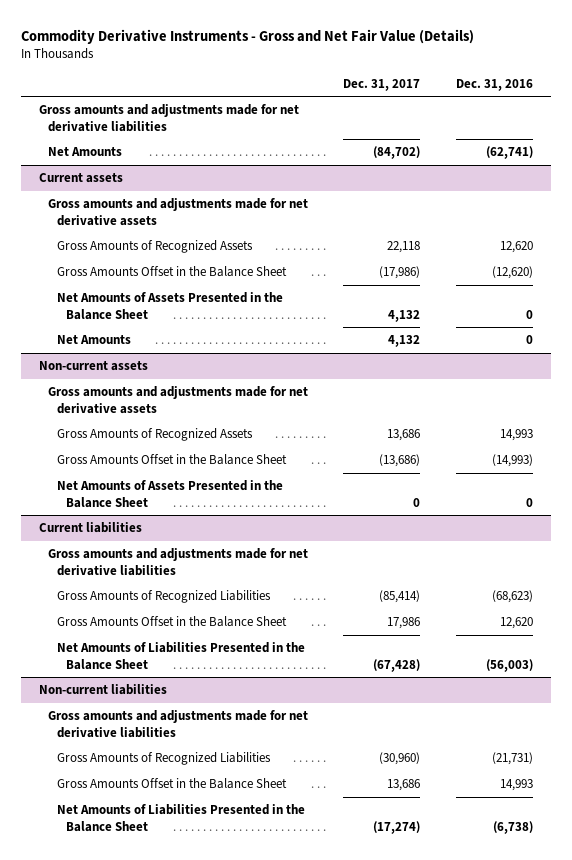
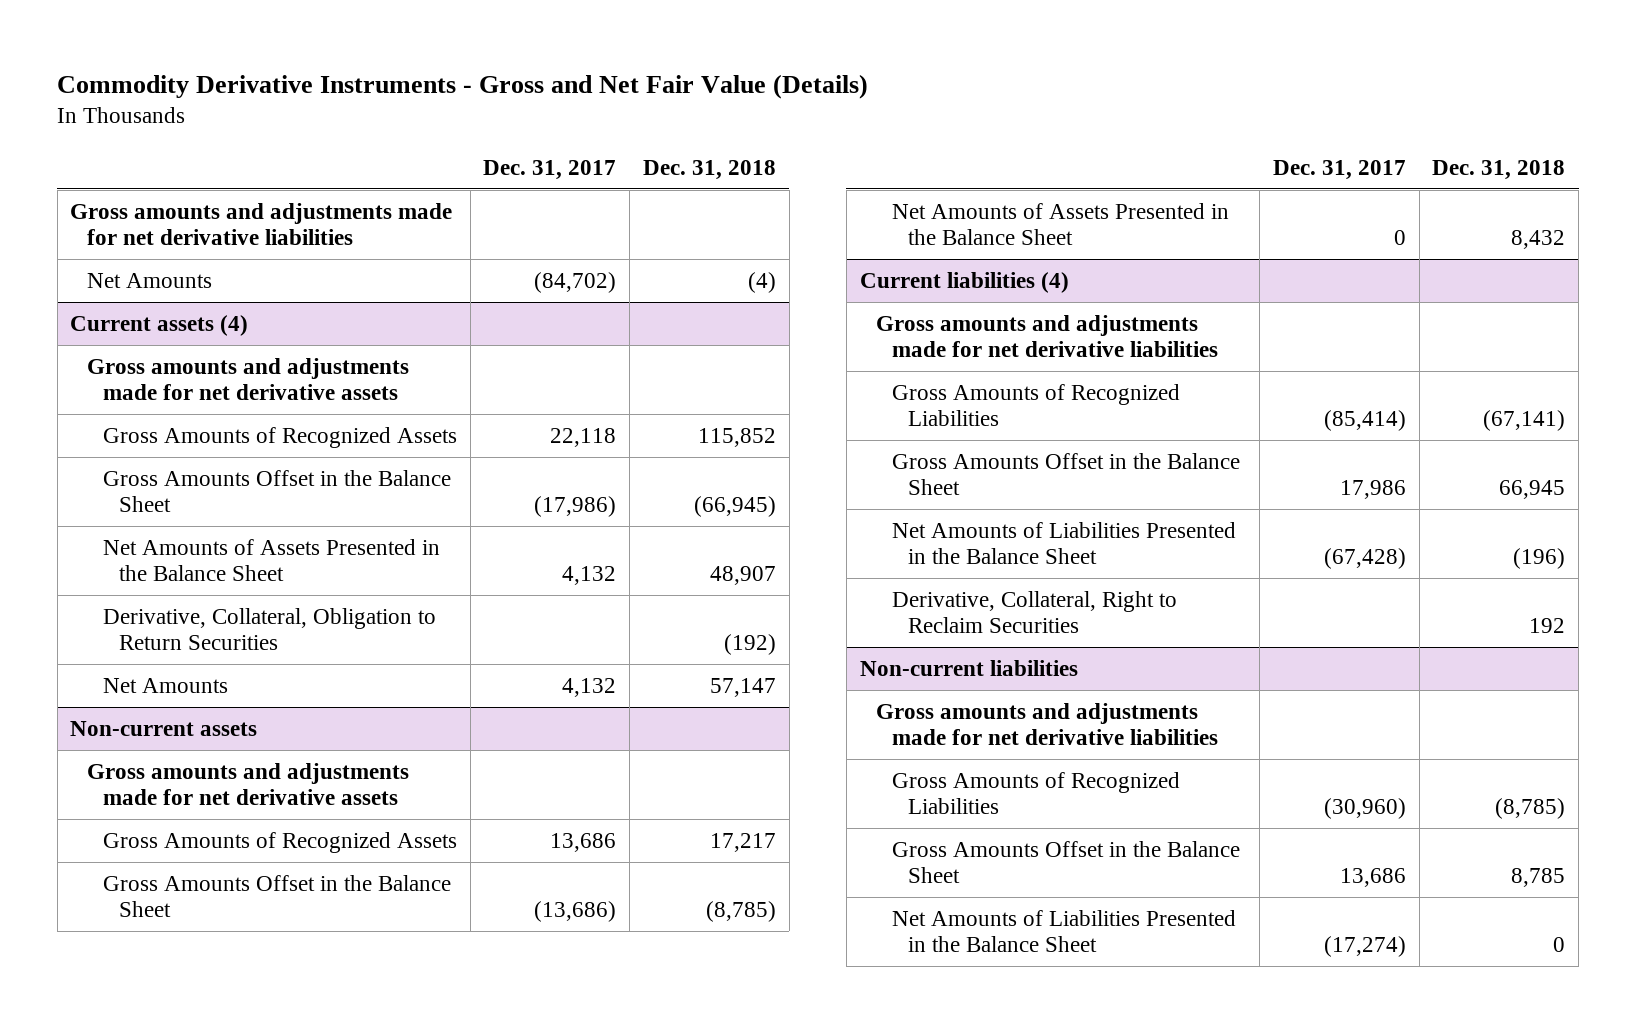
[455,78,533,91] Dec. 31, 2016 -> none
none -> [643,159,777,180] Dec. 31, 2018
[38,173,123,184] Current assets -> [70,314,249,336] Current assets (4)
none -> [102,607,436,651] Derivative, Collateral, Obligation to Return Securities
[38,522,142,534] Current liabilities -> [859,271,1069,293] Current liabilities (4)
none -> [892,590,1178,634] Derivative, Collateral, Right to Reclaim Securities

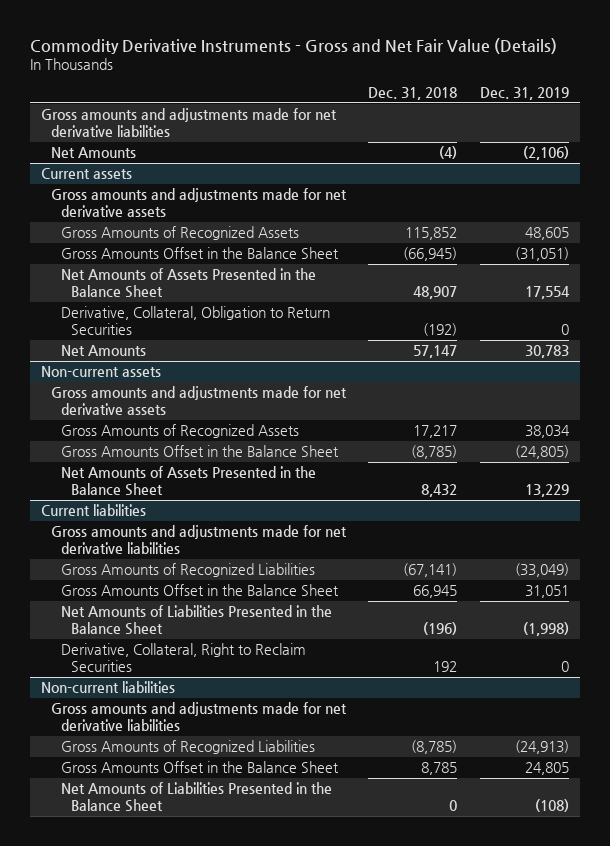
[483,159,617,180] Dec. 31, 2017 -> none
none -> [479,87,569,101] Dec. 31, 2019
[70,314,249,336] Current assets (4) -> [41,168,133,180] Current assets
[859,271,1069,293] Current liabilities (4) -> [41,504,147,517] Current liabilities

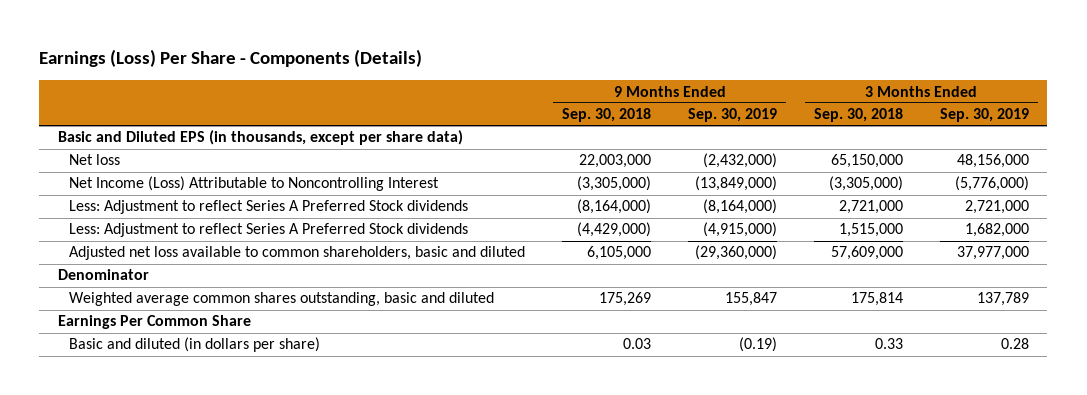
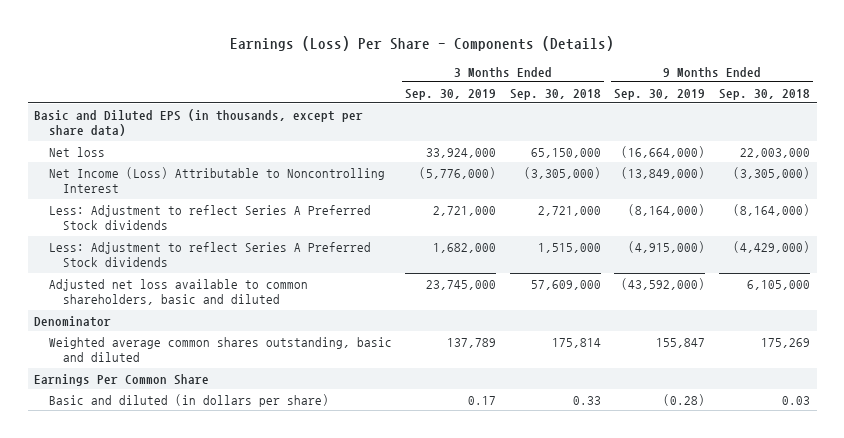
[703,153,778,169] (2,432,000) -> [621,145,706,158] (16,664,000)
[956,154,1029,169] 48,156,000 -> [426,147,497,158] 33,924,000
[695,245,778,261] (29,360,000) -> [621,277,706,290] (43,592,000)
[956,246,1029,261] 37,977,000 -> [426,279,497,290] 23,745,000
[739,337,778,353] (0.19) -> [663,393,706,406] (0.28)
[1000,338,1029,350] 0.28 -> [468,395,497,405] 0.17

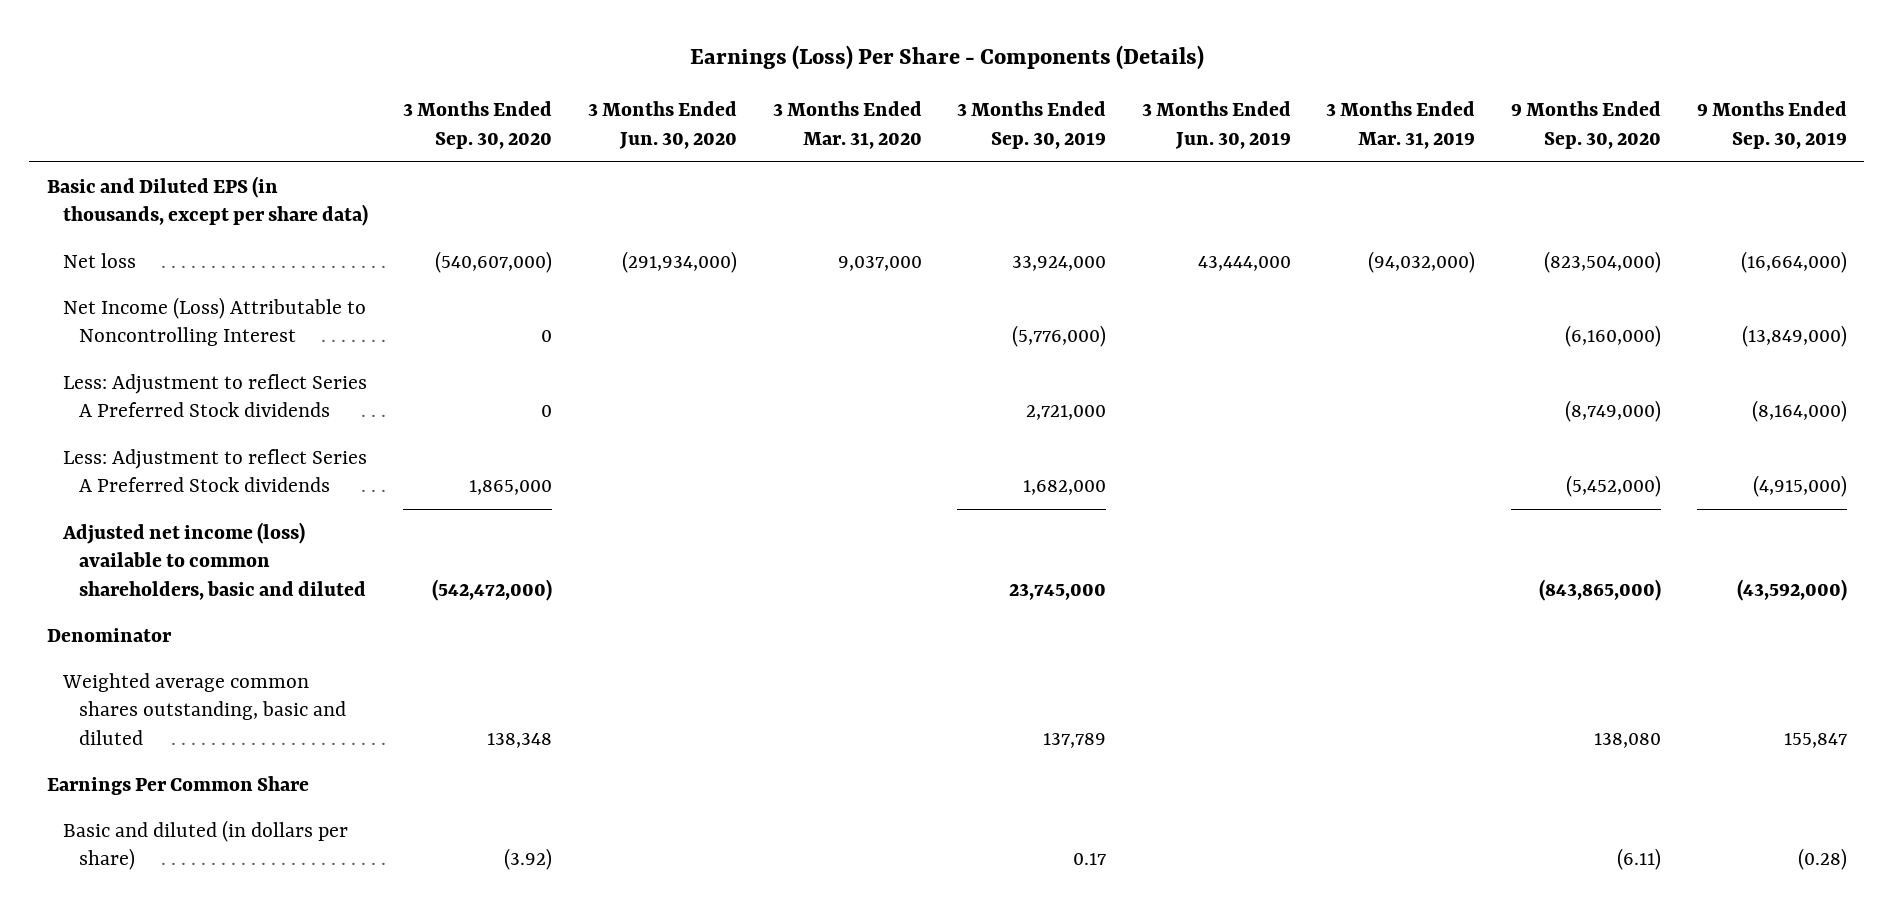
[509,88,601,100] Sep. 30, 2018 -> none
[718,88,810,100] Sep. 30, 2018 -> none
none -> [403,101,553,149] 3 Months Ended Sep. 30, 2020
none -> [587,101,737,149] 3 Months Ended Jun. 30, 2020
none -> [772,101,922,149] 3 Months Ended Mar. 31, 2020
none -> [1141,101,1291,149] 3 Months Ended Jun. 30, 2019
none -> [1326,101,1476,149] 3 Months Ended Mar. 31, 2019
none -> [1510,101,1661,149] 9 Months Ended Sep. 30, 2020
[48,278,308,306] Adjusted net loss available to common shareholders, basic and diluted -> [61,521,366,600] Adjusted net income (loss) available to common shareholders, basic and diluted

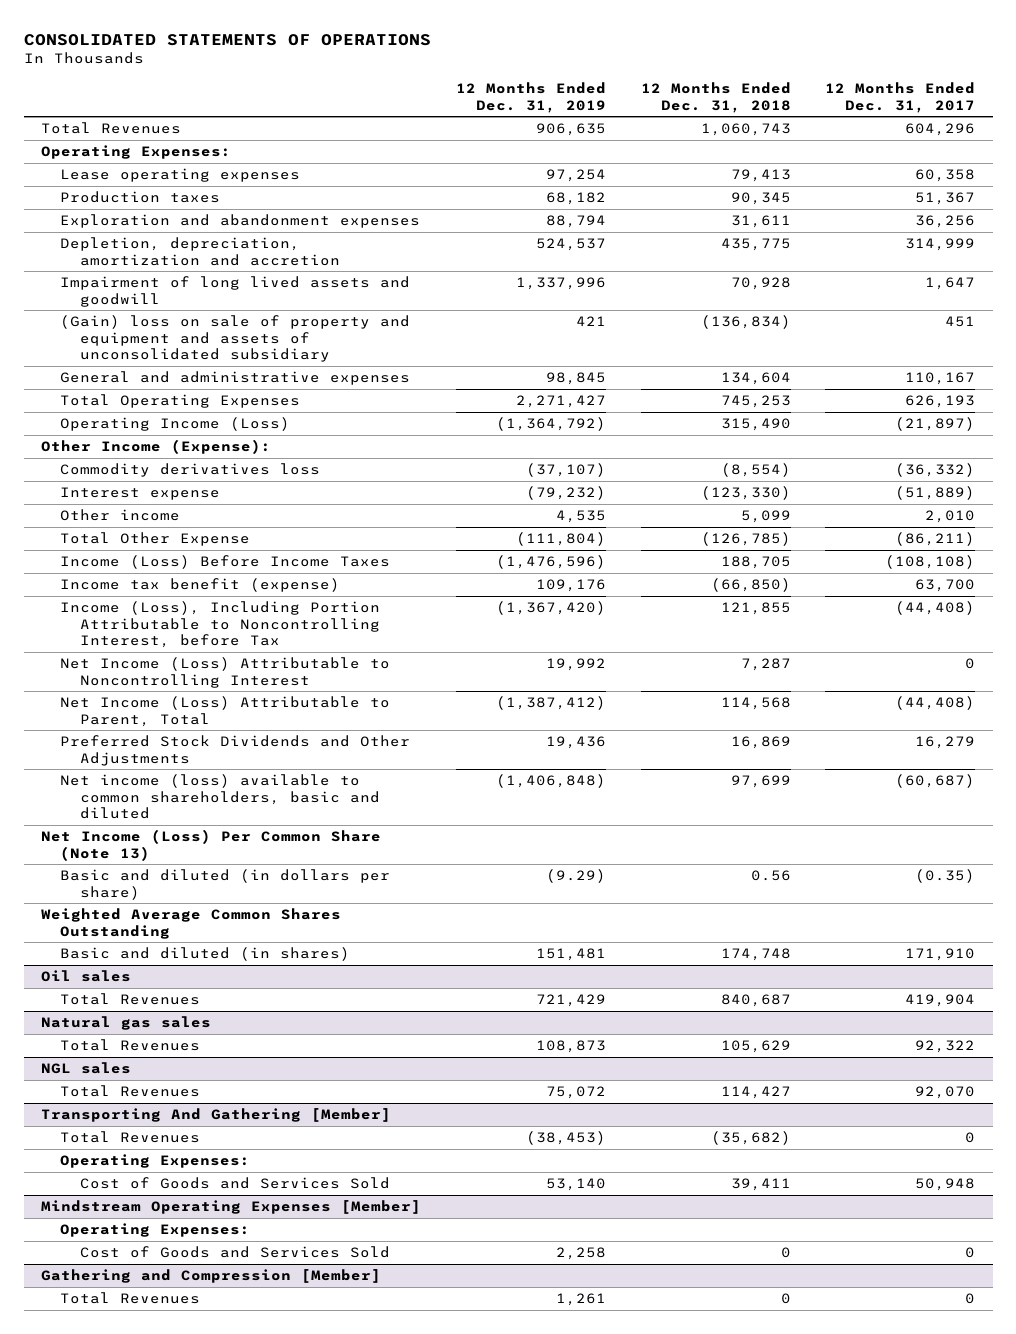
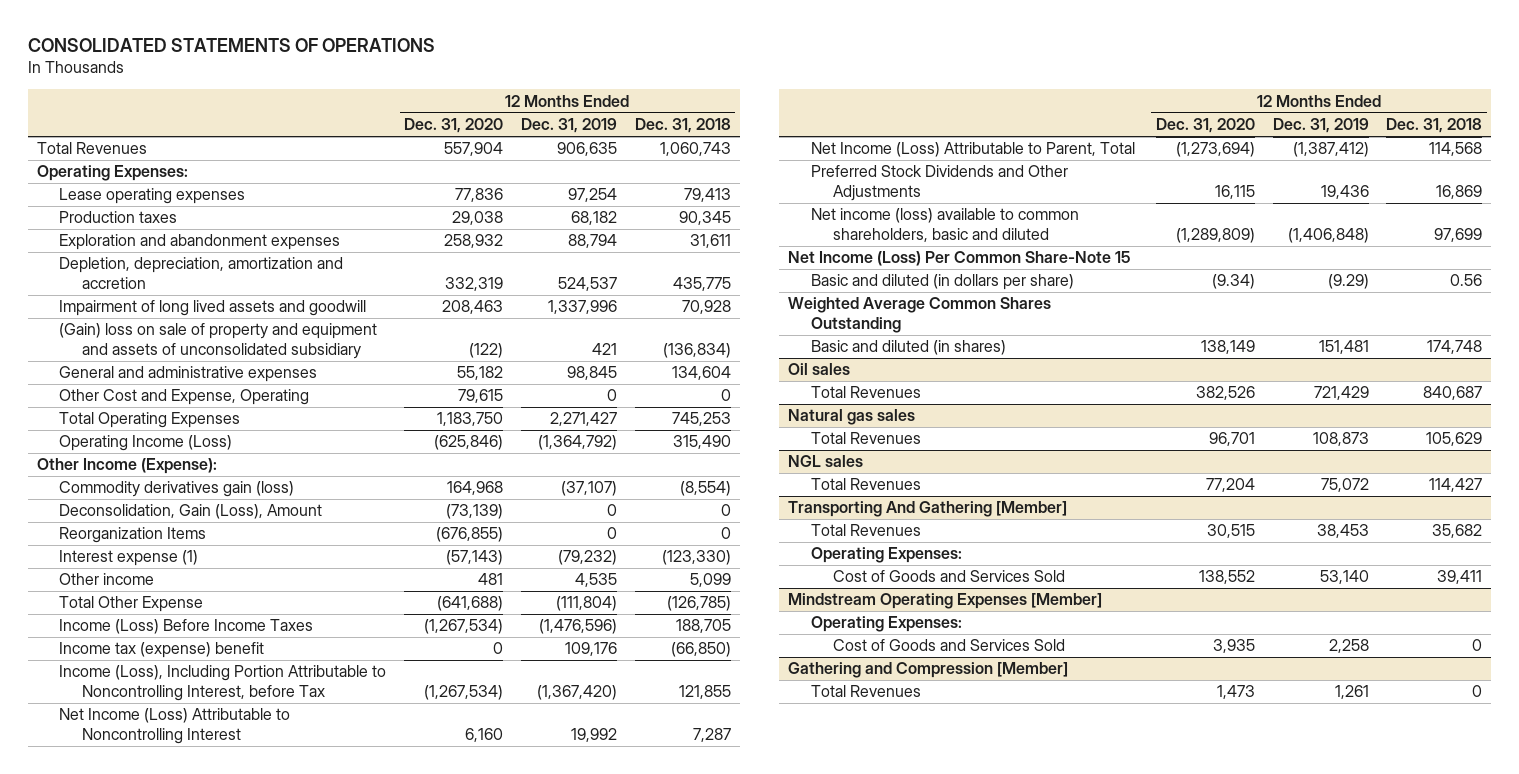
[825,82,976,113] 12 Months Ended Dec. 31, 2017 -> none
none -> [403,118,503,134] Dec. 31, 2020
none -> [59,389,310,406] Other Cost and Expense, Operating
[60,463,321,478] Commodity derivatives loss -> [59,481,295,498] Commodity derivatives gain (loss)
none -> [59,504,323,520] Deconsolidation, Gain (Loss), Amount
none -> [59,527,207,544] Reorganization Items
[60,487,221,501] Interest expense -> [59,550,199,567] Interest expense (1)
[60,578,341,593] Income tax benefit (expense) -> [59,642,265,659] Income tax (expense) benefit
[41,829,382,861] Net Income (Loss) Per Common Share (Note 13) -> [788,251,1131,267] Net Income (Loss) Per Common Share-Note 15
[525,1131,606,1146] (38,453) -> [1316,524,1369,539] 38,453
[710,1131,791,1146] (35,682) -> [1432,524,1483,539] 35,682

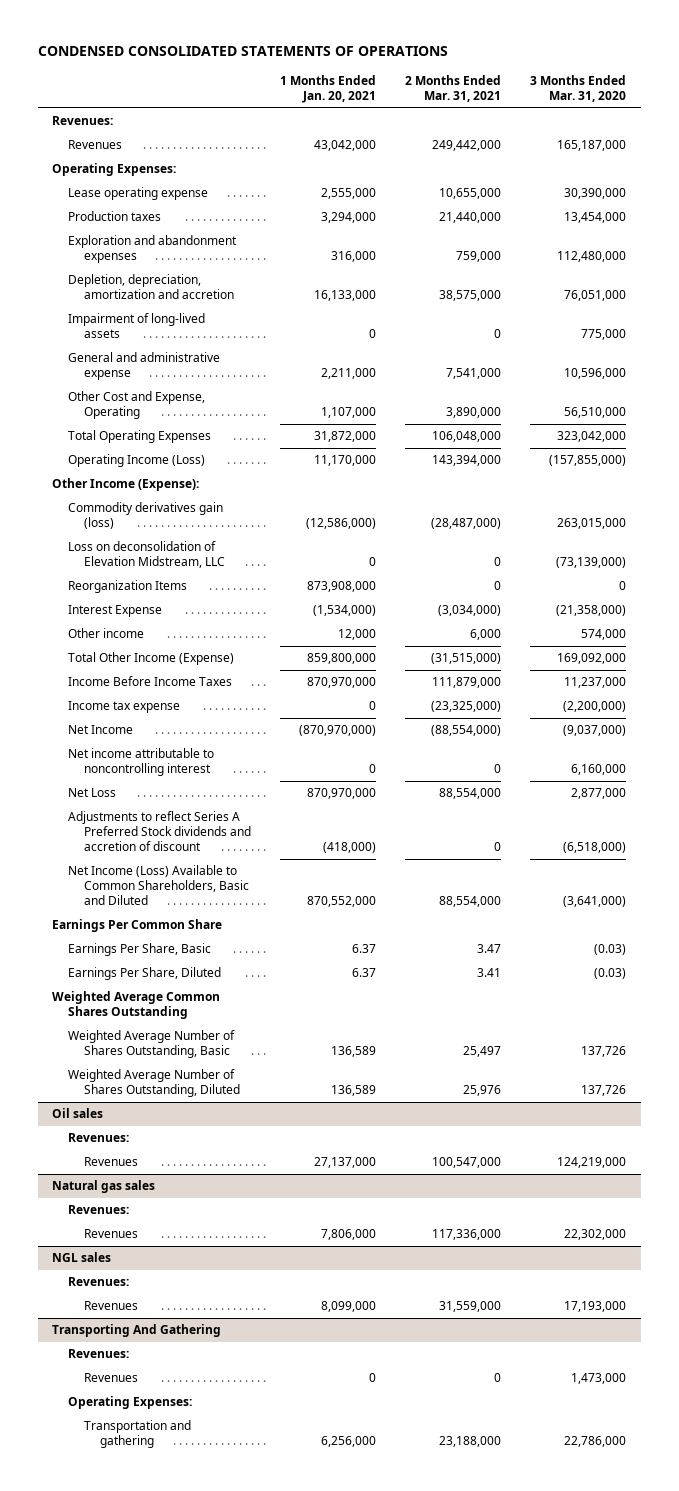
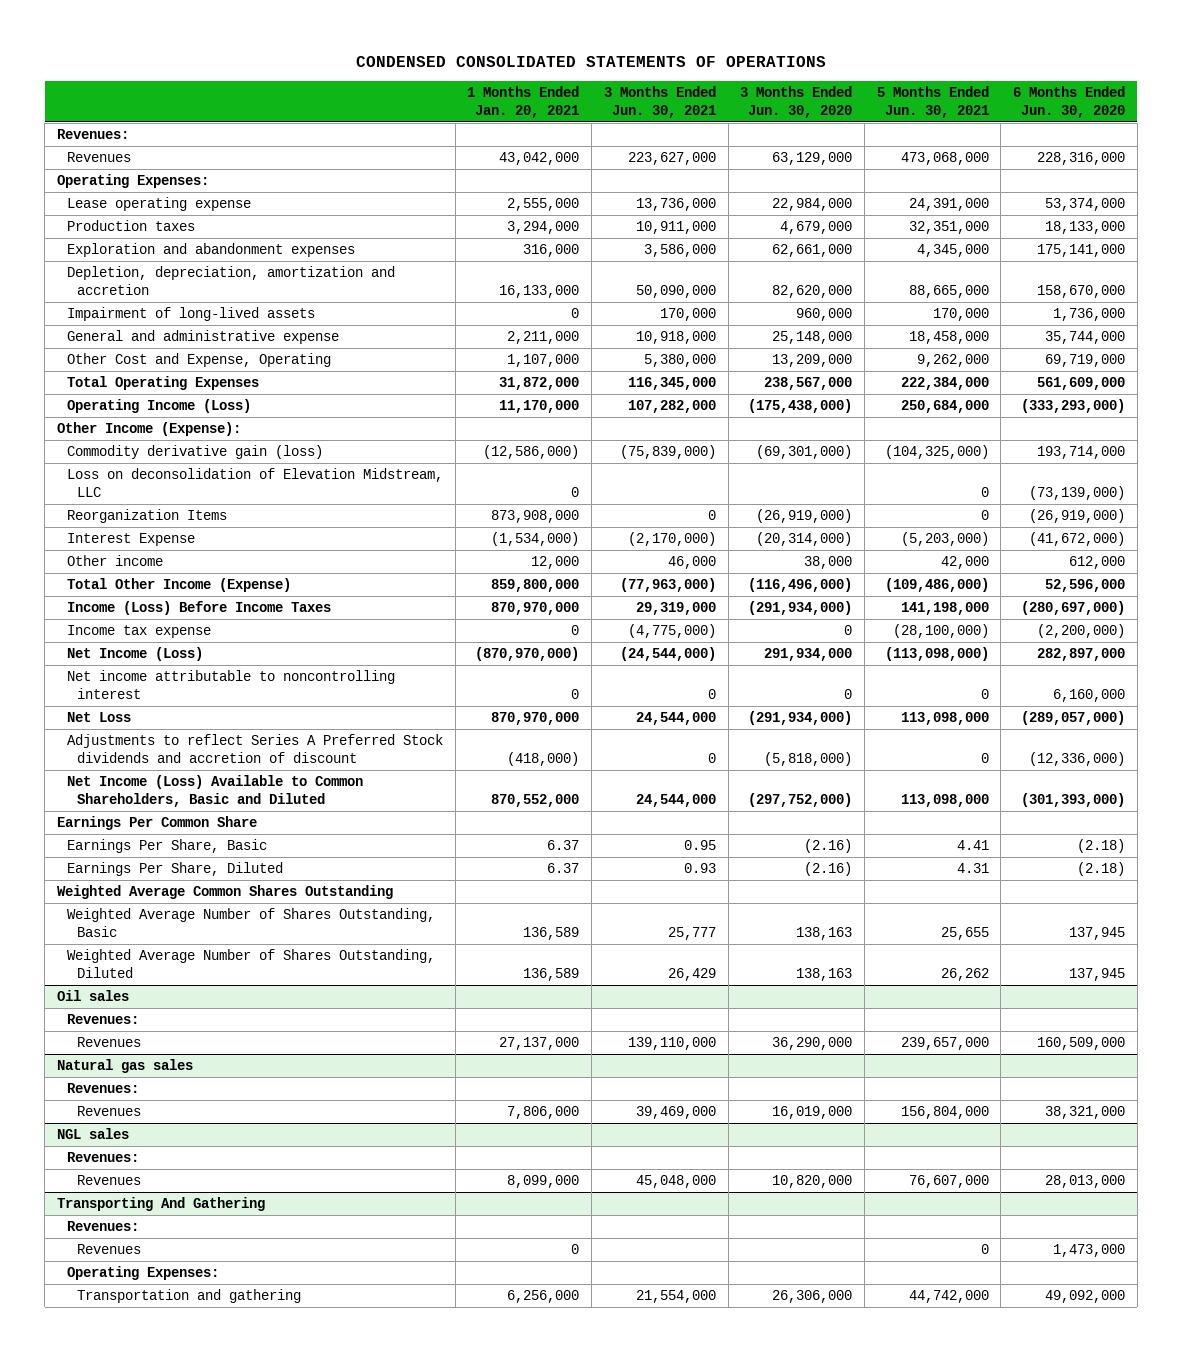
[405,74,502,102] 2 Months Ended Mar. 31, 2021 -> none
[530,74,627,102] 3 Months Ended Mar. 31, 2020 -> none
none -> [603,85,716,119] 3 Months Ended Jun. 30, 2021
none -> [740,85,853,119] 3 Months Ended Jun. 30, 2020
none -> [876,85,989,119] 5 Months Ended Jun. 30, 2021
none -> [1013,85,1126,119] 6 Months Ended Jun. 30, 2020
[68,502,224,530] Commodity derivatives gain (loss) -> [67,445,324,460] Commodity derivative gain (loss)
[68,676,233,687] Income Before Income Taxes -> [67,601,332,616] Income (Loss) Before Income Taxes
[68,725,134,735] Net Income -> [67,647,204,662] Net Income (Loss)

